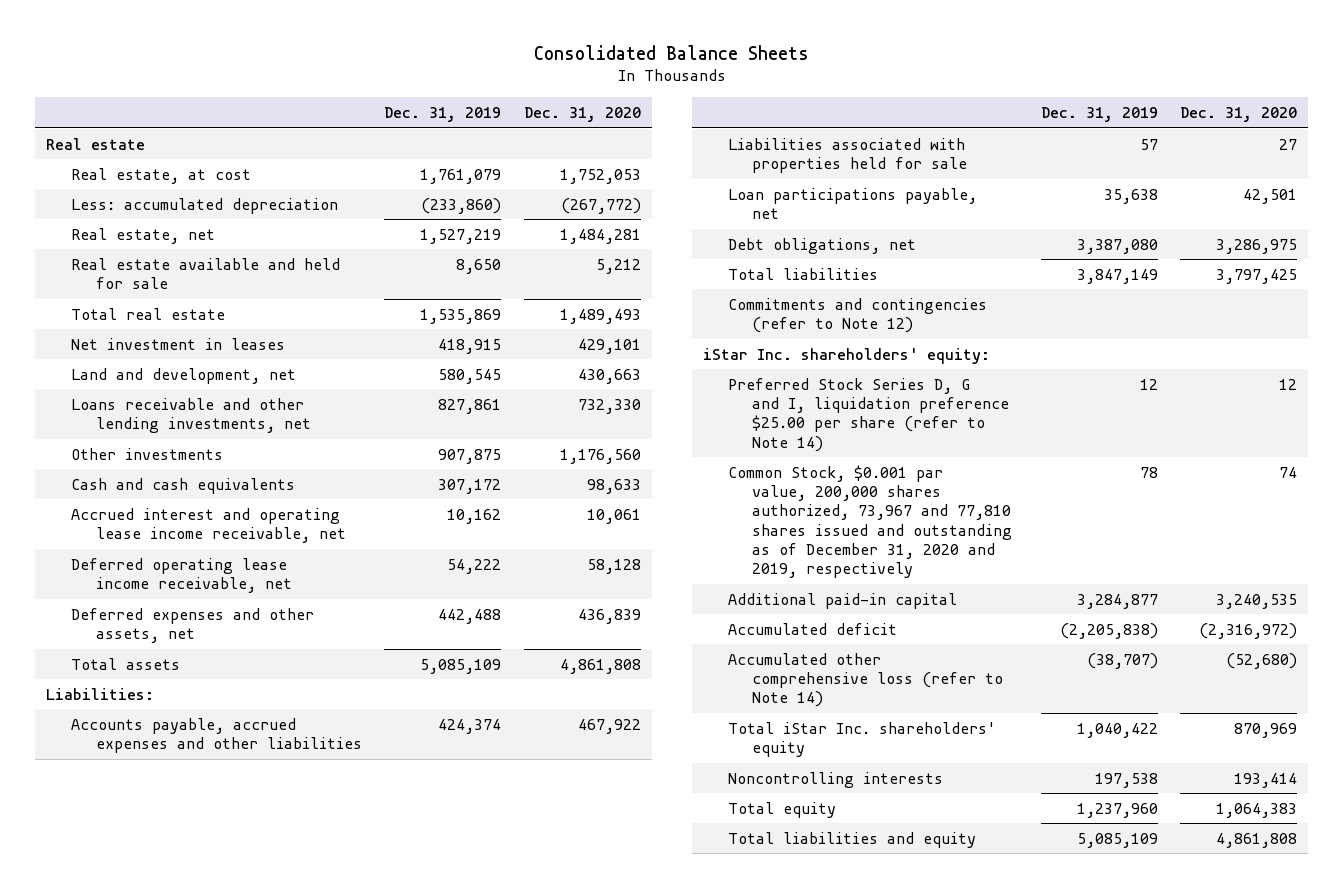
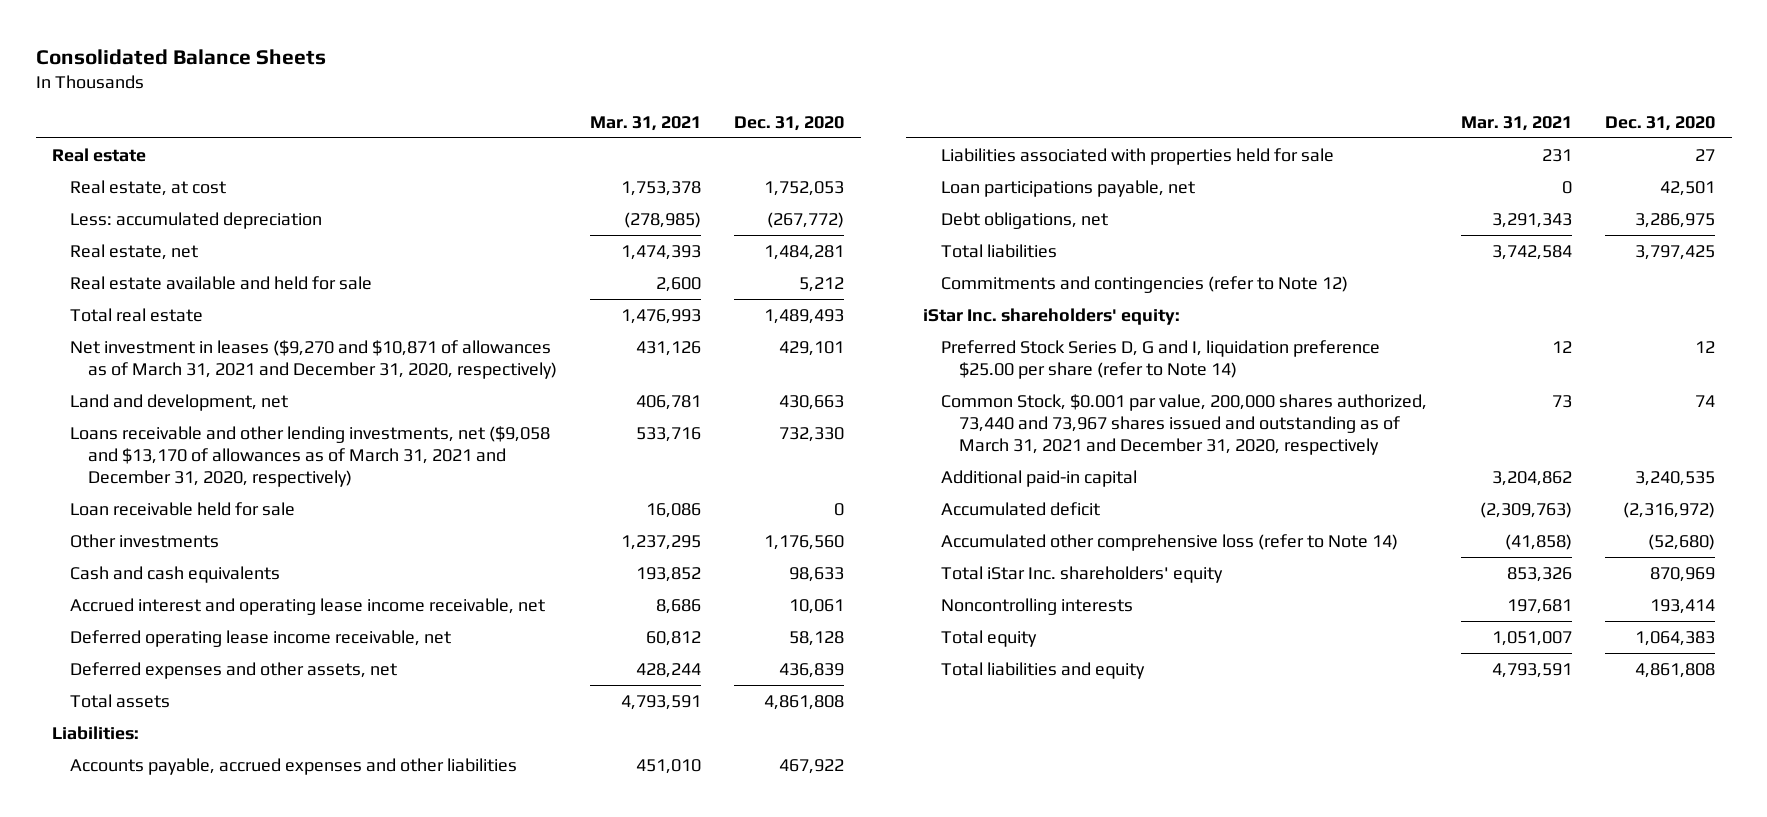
[384,107,502,123] Dec. 31, 2019 -> none
none -> [590,115,702,131] Mar. 31, 2021
[71,337,286,350] Net investment in leases -> [70,339,558,380] Net investment in leases ($9,270 and $10,871 of allowances as of March 31, 2021 and December 31, 2020, respectively)
[71,397,311,433] Loans receivable and other lending investments, net -> [70,425,551,488] Loans receivable and other lending investments, net ($9,058 and $13,170 of allowances as of March 31, 2021 and December 31, 2020, respectively)
none -> [70,501,296,516] Loan receivable held for sale
[727,464,1013,579] Common Stock, $0.001 par value, 200,000 shares authorized, 73,967 and 77,810 shares issued and outstanding as of December 31, 2020 and 2019, respectively -> [940,393,1427,456] Common Stock, $0.001 par value, 200,000 shares authorized, 73,440 and 73,967 shares issued and outstanding as of March 31, 2021 and December 31, 2020, respectively

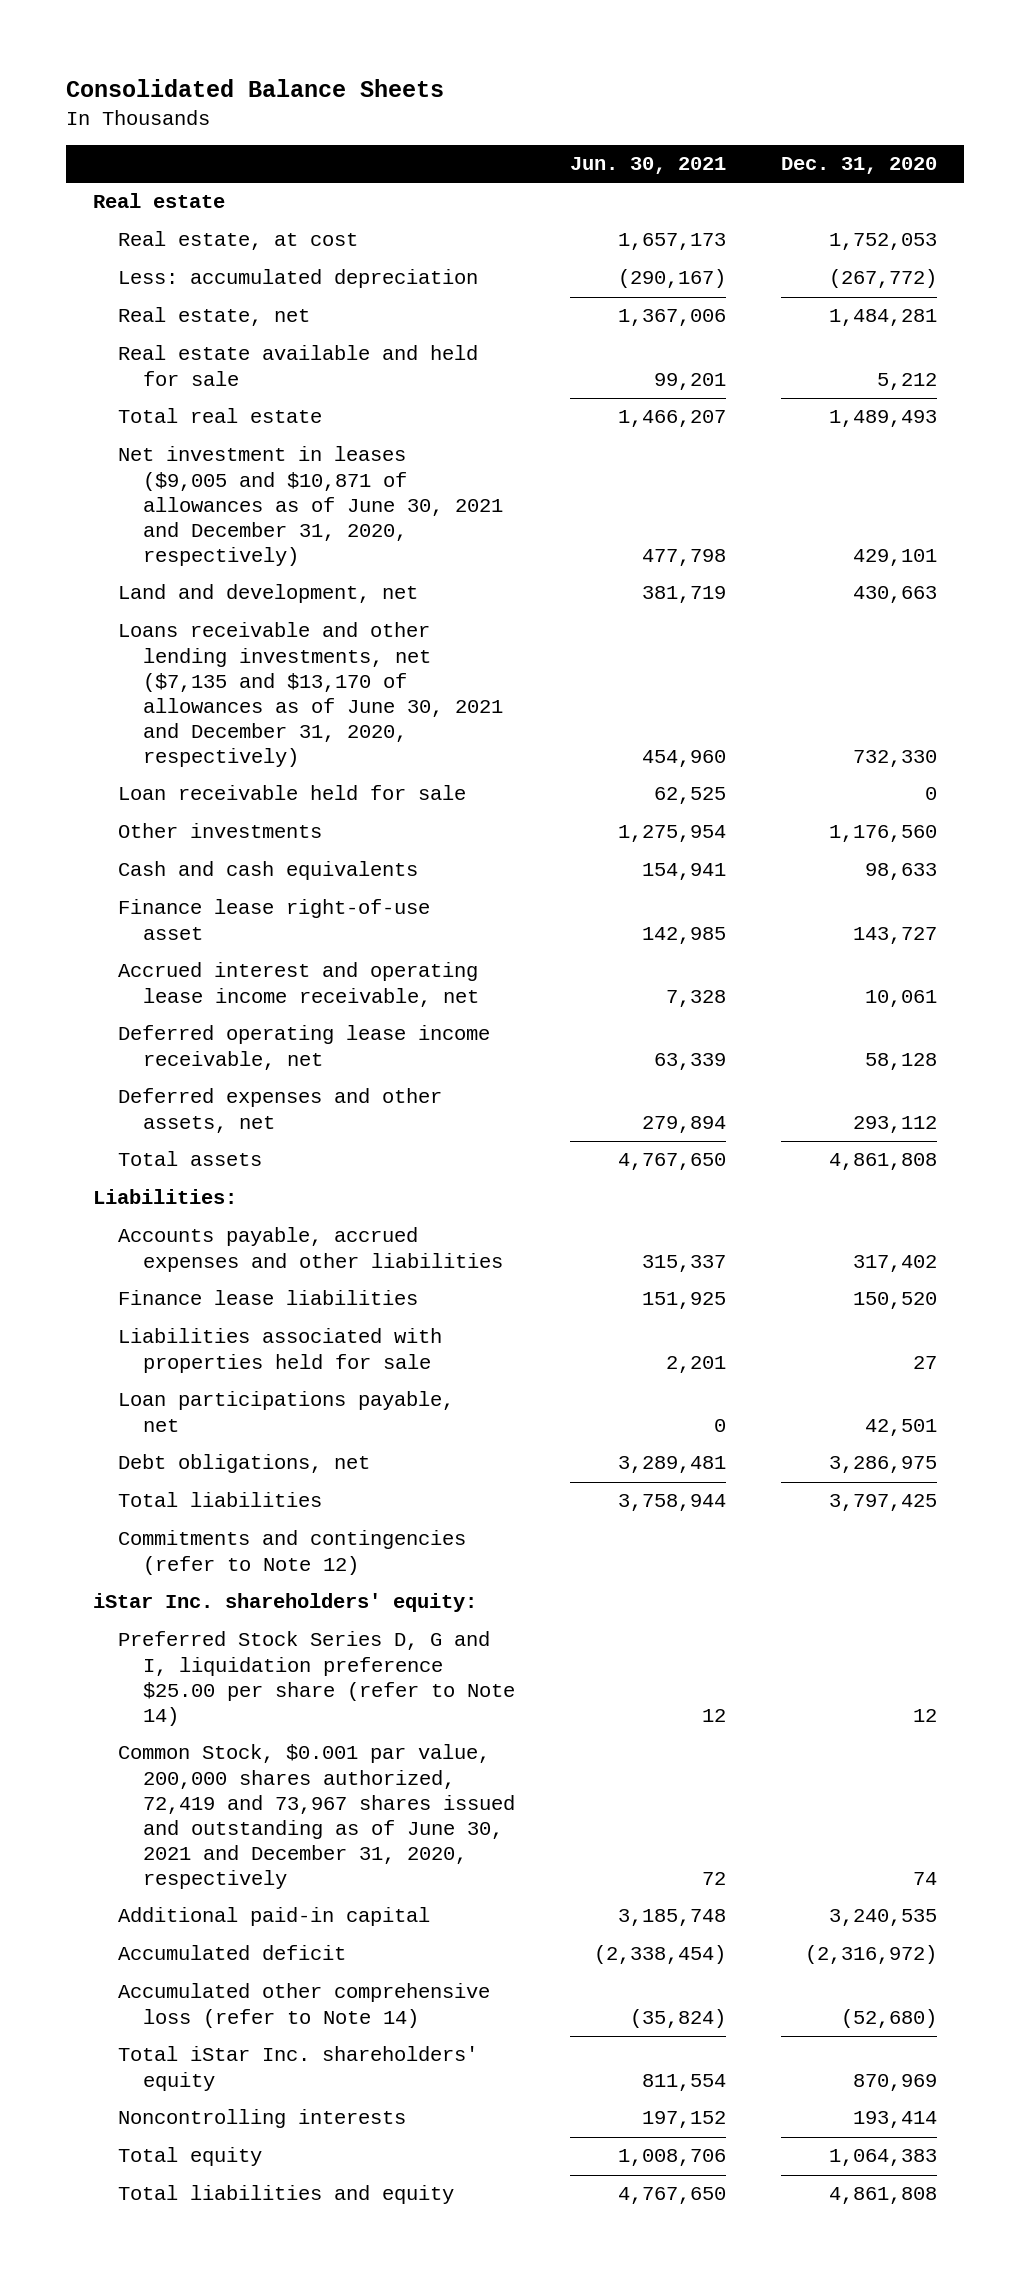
[590,115,702,131] Mar. 31, 2021 -> none
none -> [569,157,726,175] Jun. 30, 2021
[70,339,558,380] Net investment in leases ($9,270 and $10,871 of allowances as of March 31, 2021 and December 31, 2020, respectively) -> [117,446,503,566] Net investment in leases ($9,005 and $10,871 of allowances as of June 30, 2021 and December 31, 2020, respectively)
[70,425,551,488] Loans receivable and other lending investments, net ($9,058 and $13,170 of allowances as of March 31, 2021 and December 31, 2020, respectively) -> [117,622,503,767] Loans receivable and other lending investments, net ($7,135 and $13,170 of allowances as of June 30, 2021 and December 31, 2020, respectively)
none -> [117,899,430,940] Finance lease right-of-use asset
[779,662,845,678] 436,839 -> [852,1115,937,1133] 293,112
[779,758,845,774] 467,922 -> [852,1254,937,1272] 317,402
none -> [117,1290,418,1306] Finance lease liabilities
[940,393,1427,456] Common Stock, $0.001 par value, 200,000 shares authorized, 73,440 and 73,967 shares issued and outstanding as of March 31, 2021 and December 31, 2020, respectively -> [117,1744,515,1889] Common Stock, $0.001 par value, 200,000 shares authorized, 72,419 and 73,967 shares issued and outstanding as of June 30, 2021 and December 31, 2020, respectively

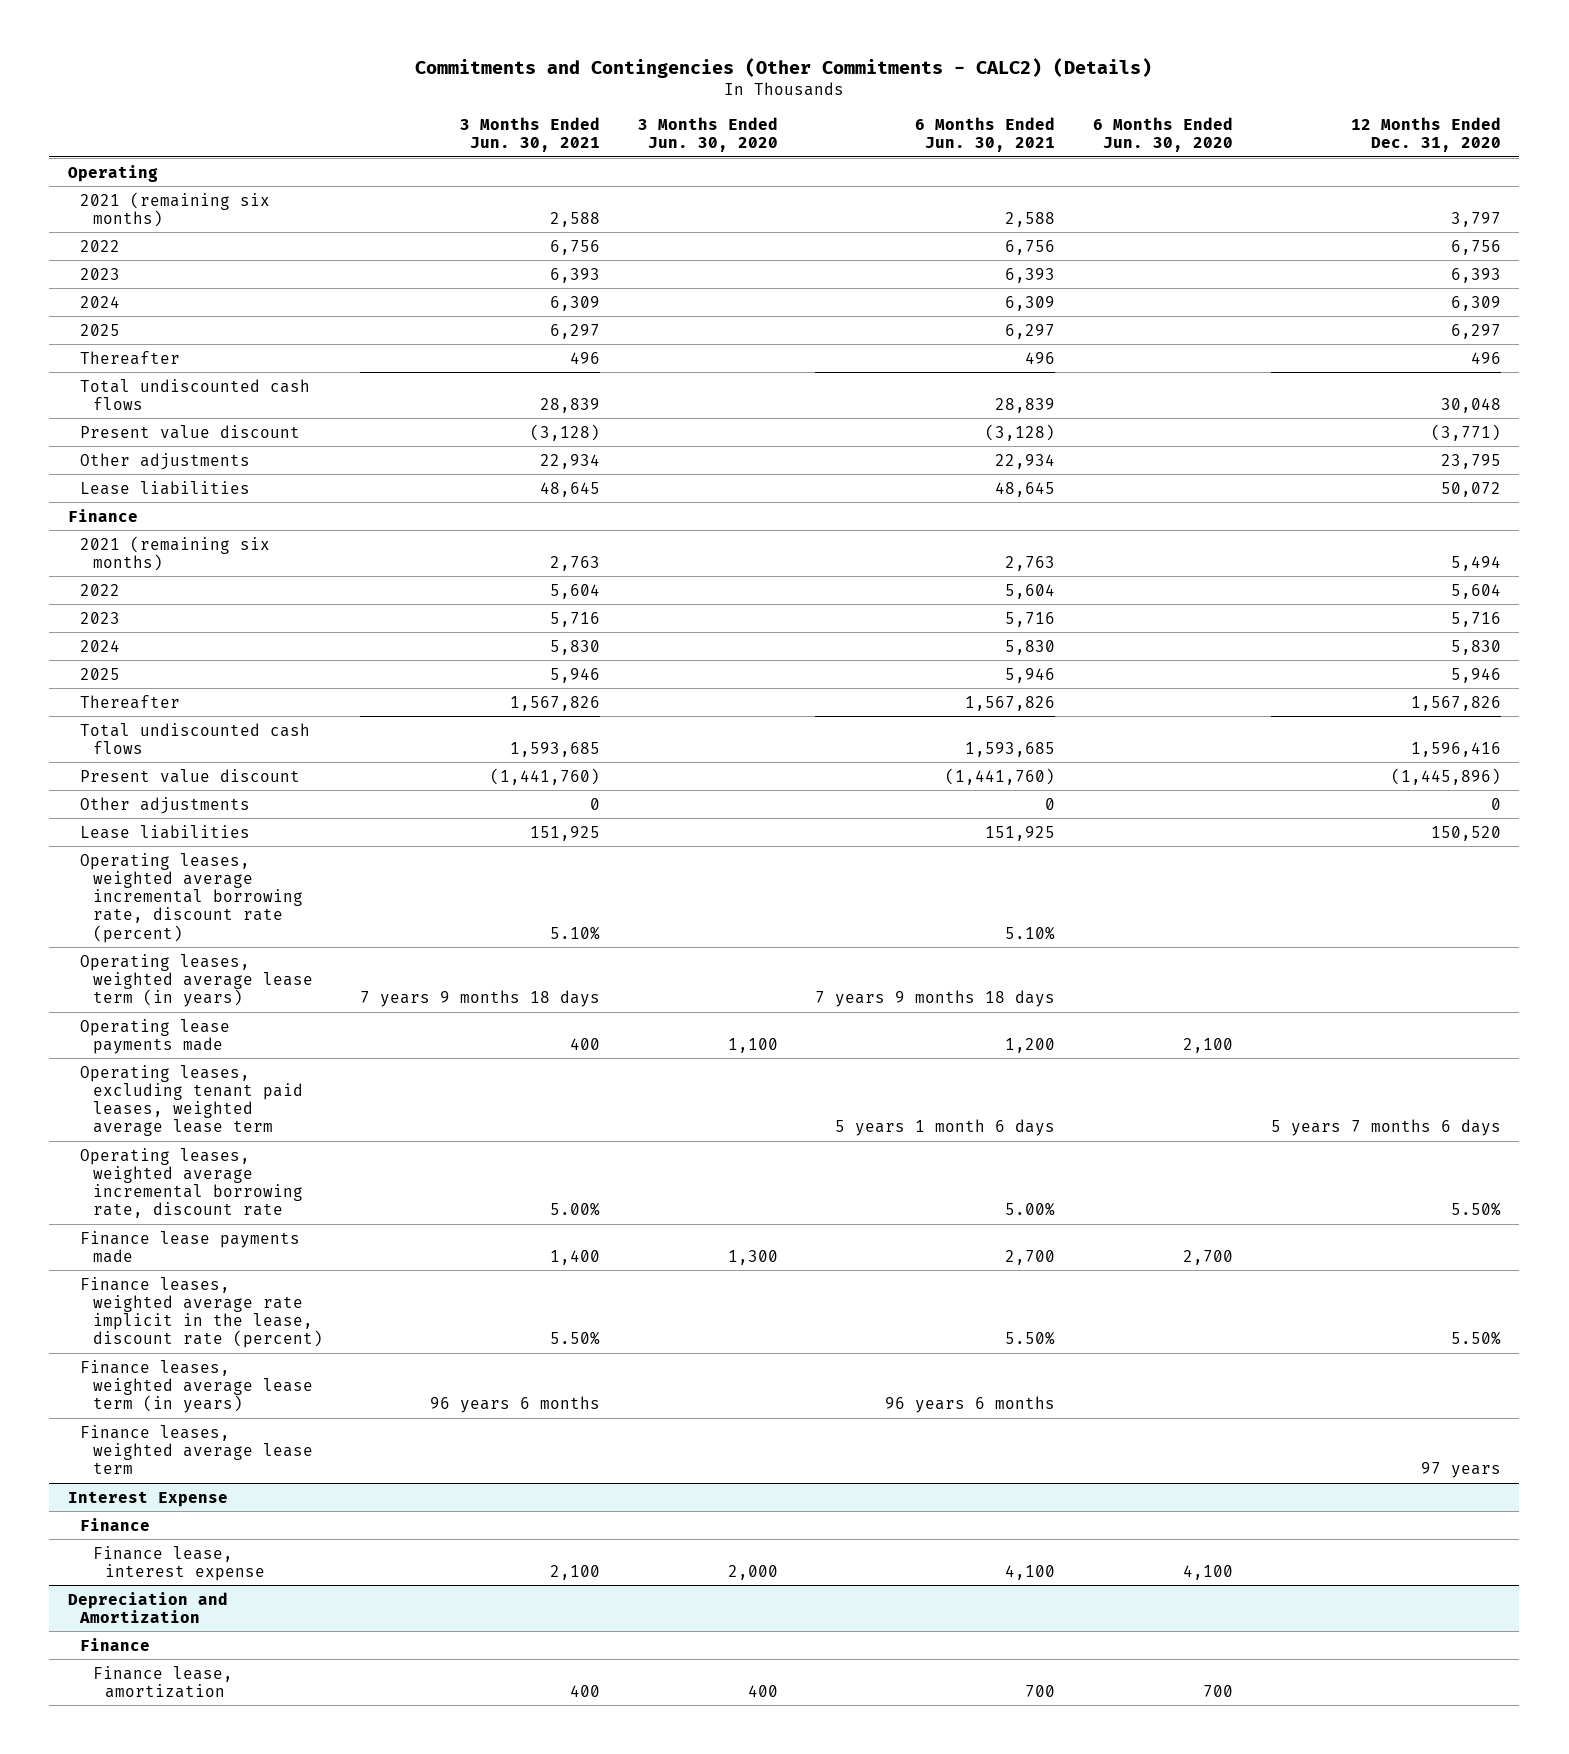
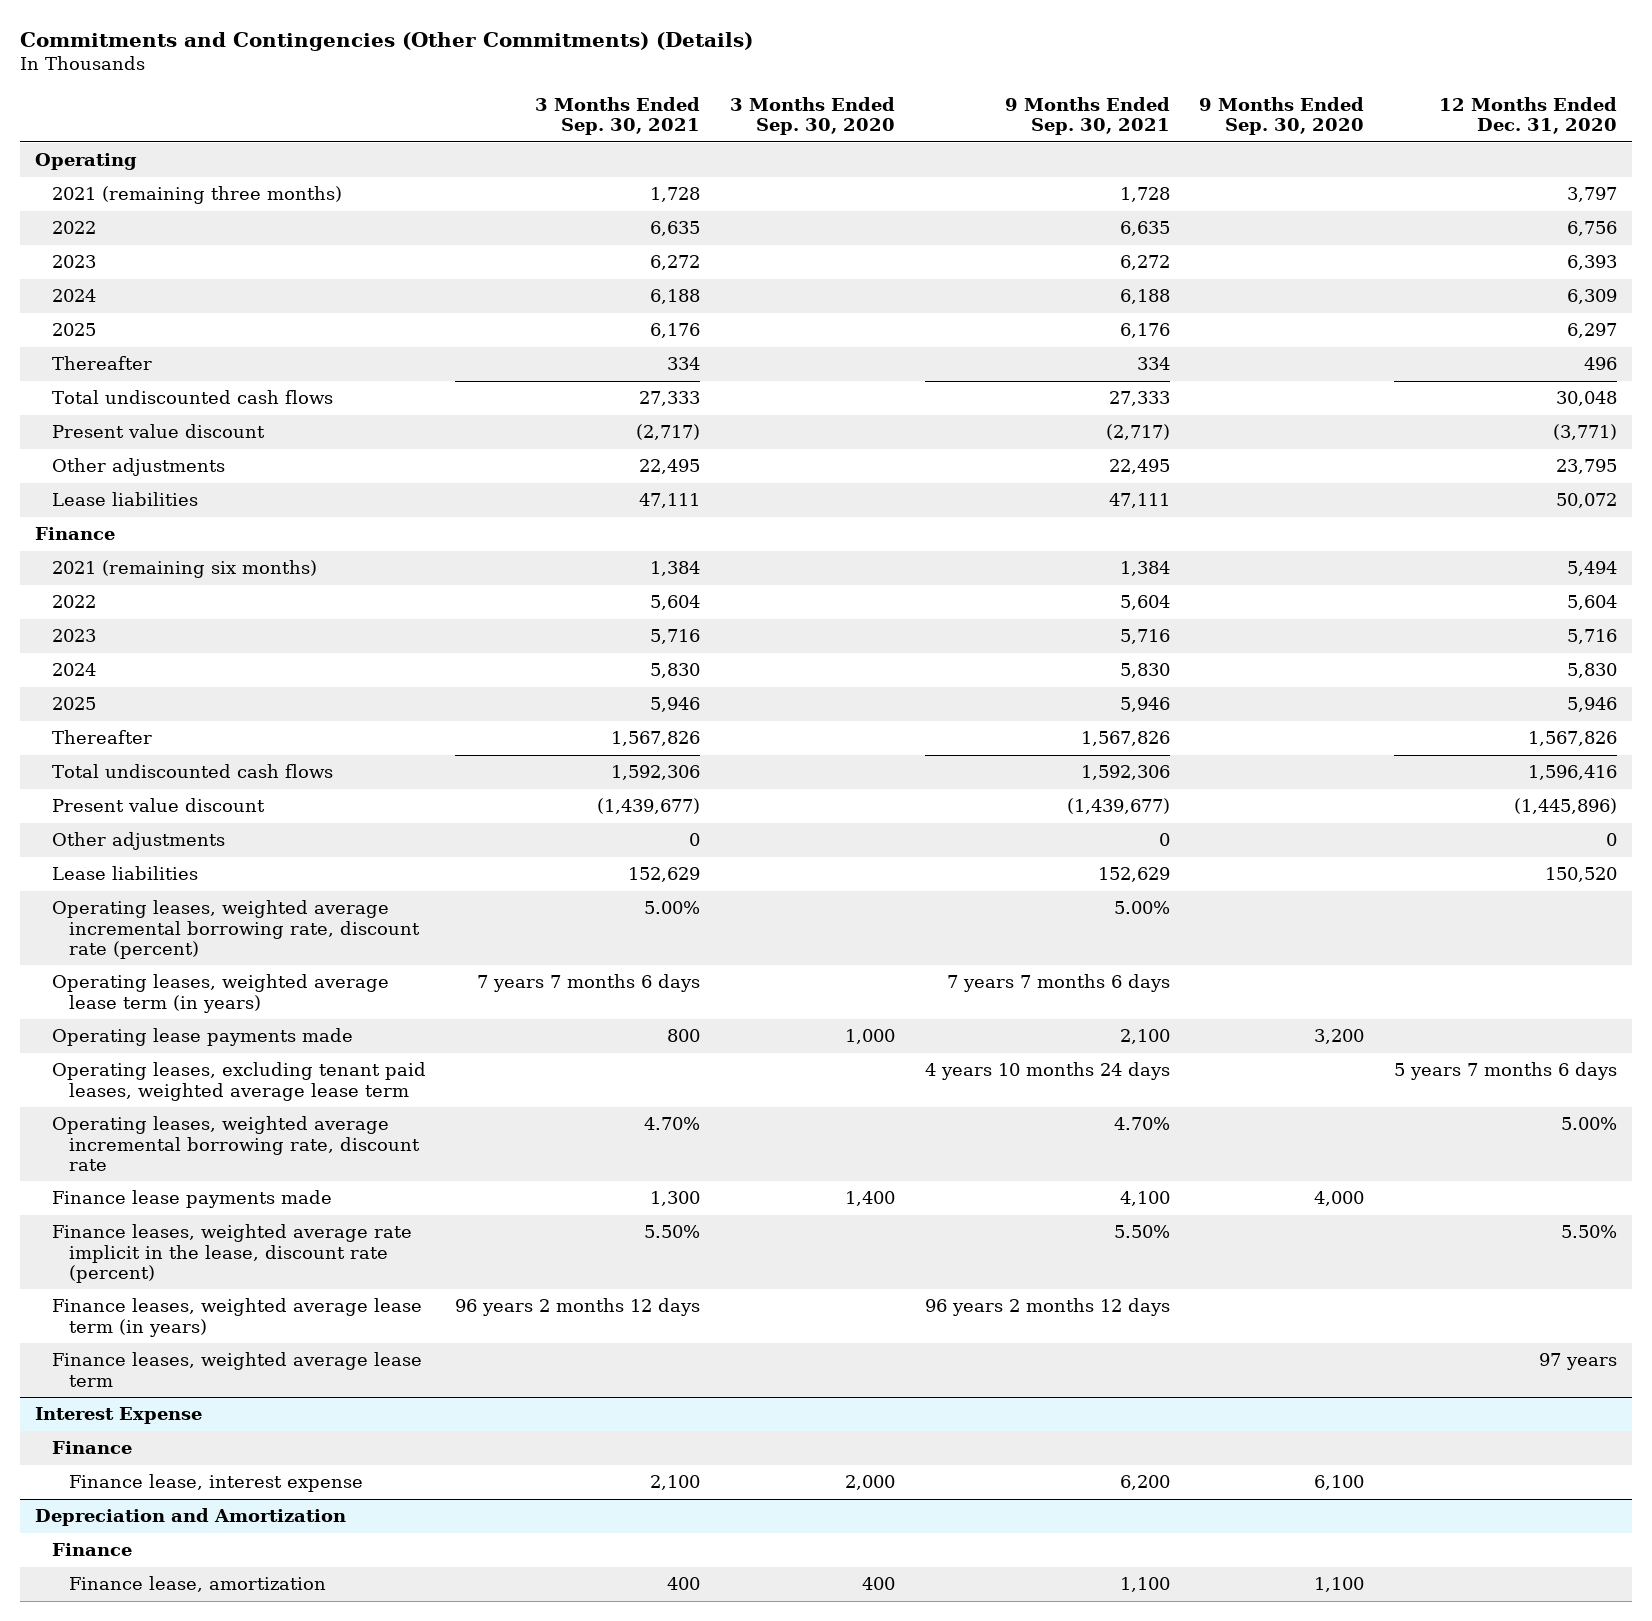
[415,57,1153,78] Commitments and Contingencies (Other Commitments - CALC2) (Details) -> [19,31,753,51] Commitments and Contingencies (Other Commitments) (Details)
[460,116,601,152] 3 Months Ended Jun. 30, 2021 -> none
[637,116,778,152] 3 Months Ended Jun. 30, 2020 -> none
[915,116,1056,152] 6 Months Ended Jun. 30, 2021 -> none
[1093,116,1234,152] 6 Months Ended Jun. 30, 2020 -> none
none -> [535,97,701,136] 3 Months Ended Sep. 30, 2021
none -> [730,97,896,136] 3 Months Ended Sep. 30, 2020
none -> [1004,97,1170,136] 9 Months Ended Sep. 30, 2021
none -> [1199,97,1365,136] 9 Months Ended Sep. 30, 2020
[80,191,271,227] 2021 (remaining six months) -> [51,186,342,205] 2021 (remaining three months)
[1450,1202,1501,1217] 5.50% -> [1561,1117,1618,1131] 5.00%

